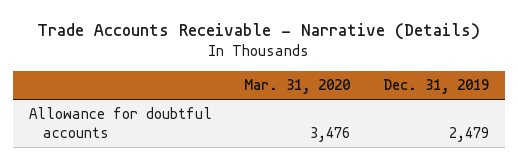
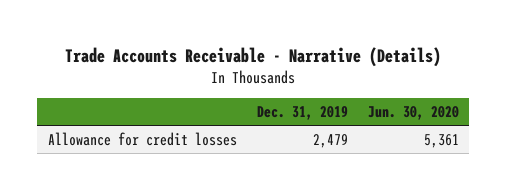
[244,79,351,95] Mar. 31, 2020 -> none
none -> [368,106,460,121] Jun. 30, 2020
[28,107,212,139] Allowance for doubtful accounts -> [47,131,237,146] Allowance for credit losses

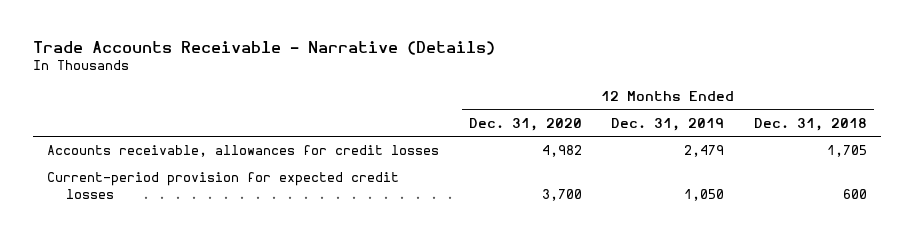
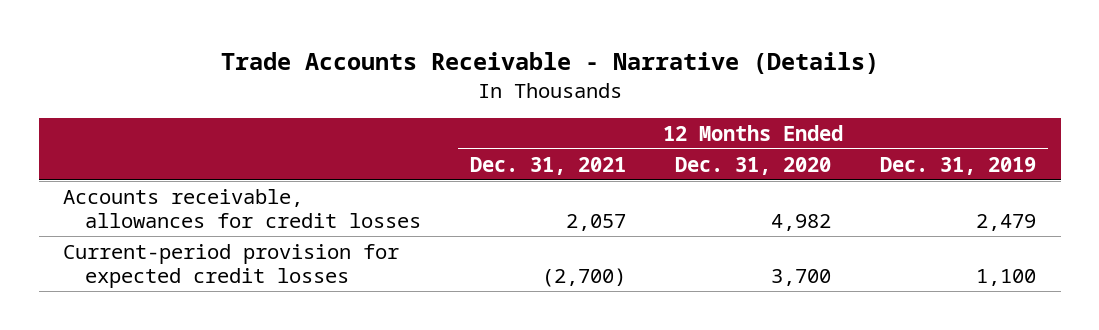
[753,117,867,131] Dec. 31, 2018 -> none
none -> [470,156,627,175] Dec. 31, 2021
[684,188,725,201] 1,050 -> [976,269,1037,287] 1,100

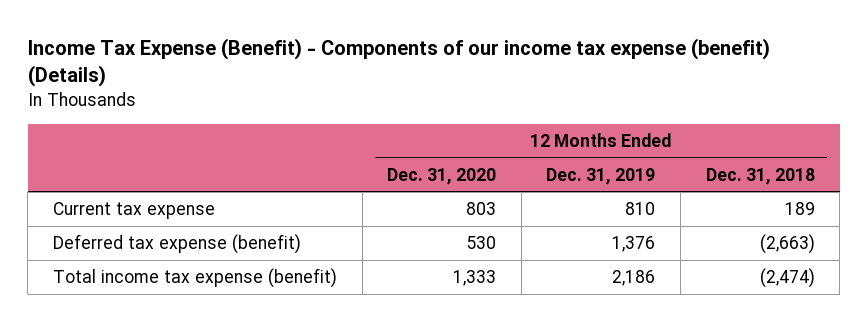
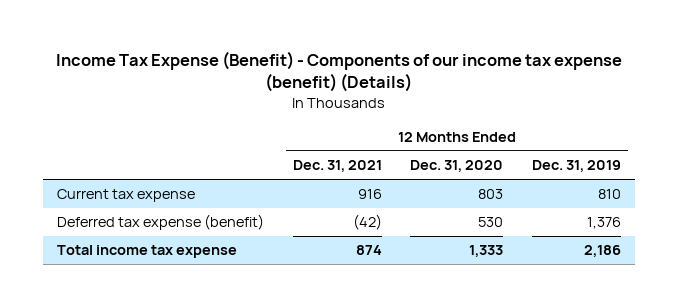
[705,167,815,185] Dec. 31, 2018 -> none
none -> [292,160,382,173] Dec. 31, 2021
[52,268,337,289] Total income tax expense (benefit) -> [57,245,238,259] Total income tax expense

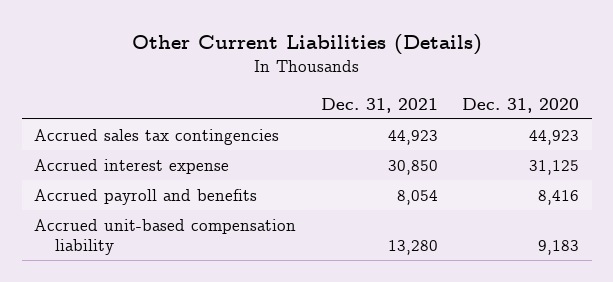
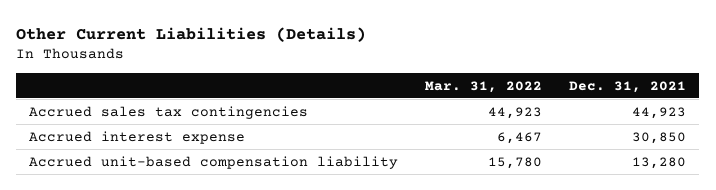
[462,97,580,113] Dec. 31, 2020 -> none
none -> [425,80,543,93] Mar. 31, 2022
[34,188,258,205] Accrued payroll and benefits -> none

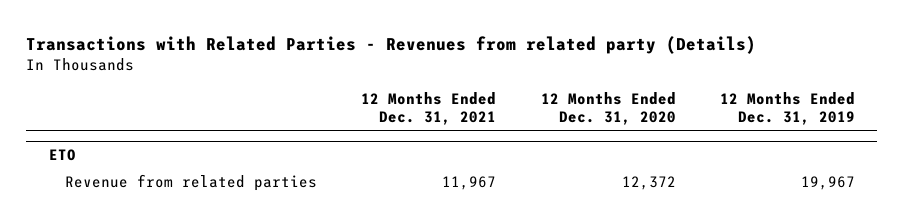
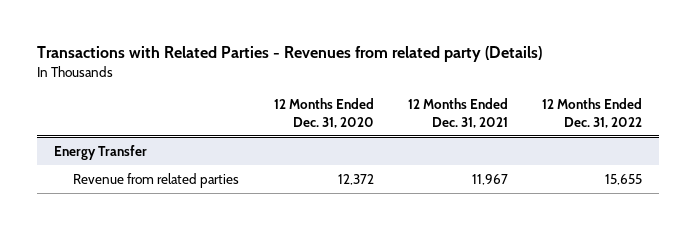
[720,91,856,126] 12 Months Ended Dec. 31, 2019 -> none
none -> [542,98,643,128] 12 Months Ended Dec. 31, 2022
[48,149,76,162] ETO -> [53,144,147,160] Energy Transfer

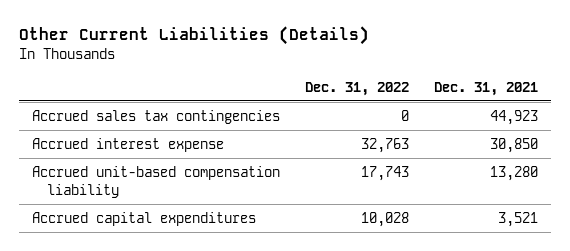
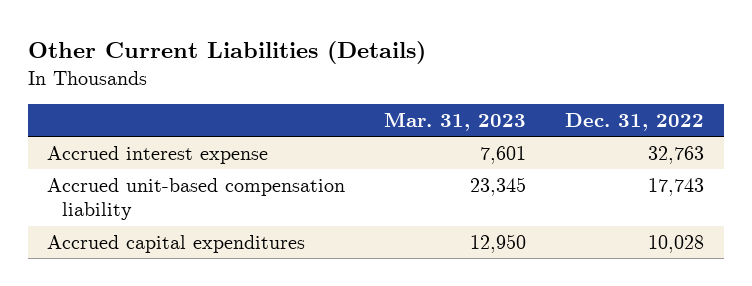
[434,81,539,96] Dec. 31, 2021 -> none
none -> [384,112,527,132] Mar. 31, 2023
[31,109,280,124] Accrued sales tax contingencies -> none

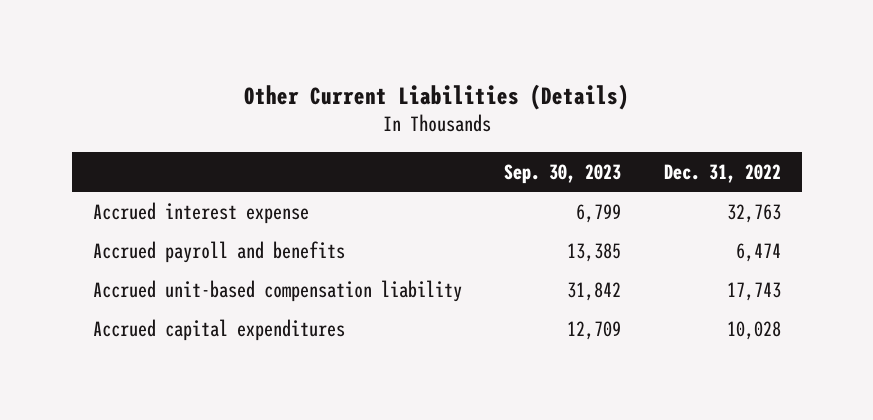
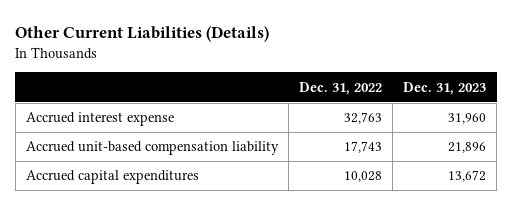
[504,163,622,184] Sep. 30, 2023 -> none
none -> [403,81,487,95] Dec. 31, 2023
[92,240,345,263] Accrued payroll and benefits -> none

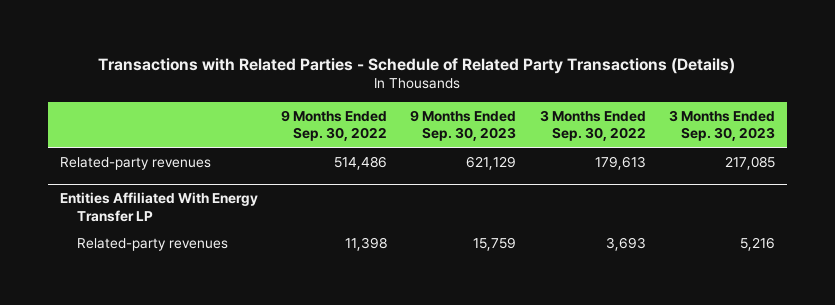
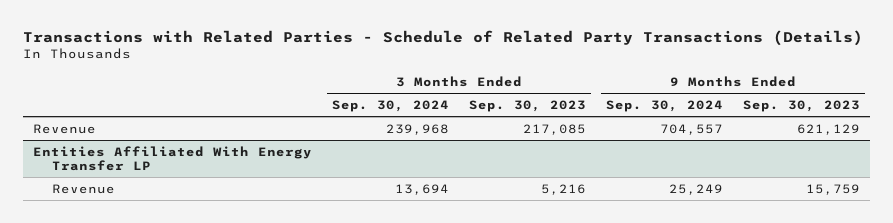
[280,110,387,142] 9 Months Ended Sep. 30, 2022 -> none
[539,110,646,142] 3 Months Ended Sep. 30, 2022 -> none
none -> [331,100,449,113] Sep. 30, 2024
none -> [605,100,723,113] Sep. 30, 2024
[59,156,211,170] Related-party revenues -> [32,123,96,134] Revenue
[77,237,229,251] Related-party revenues -> [52,183,116,194] Revenue

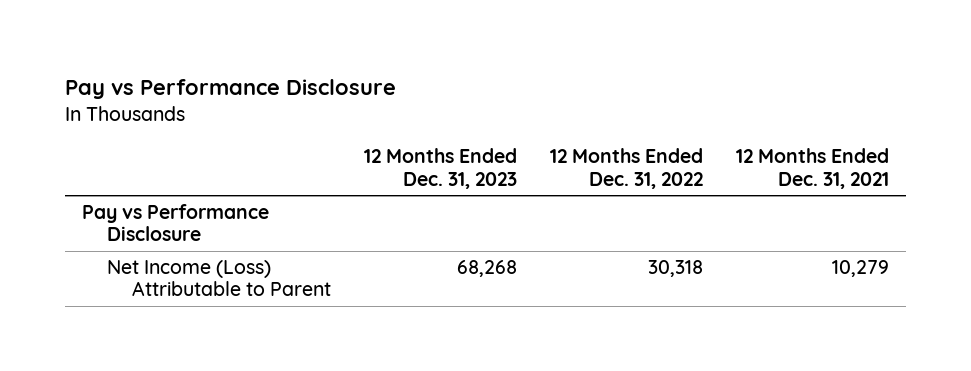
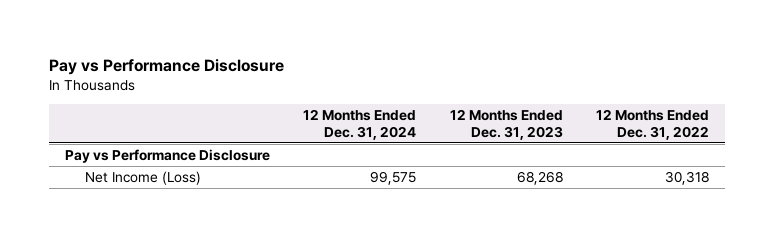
[736,148,890,189] 12 Months Ended Dec. 31, 2021 -> none
none -> [303,108,417,141] 12 Months Ended Dec. 31, 2024
[106,259,331,297] Net Income (Loss) Attributable to Parent -> [84,170,201,185] Net Income (Loss)

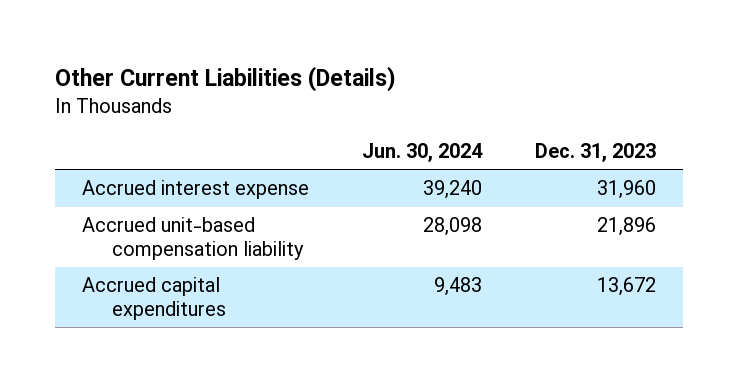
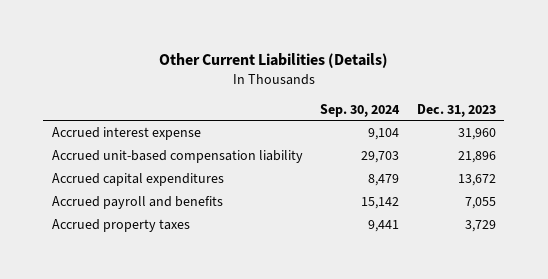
[361,143,483,163] Jun. 30, 2024 -> none
none -> [320,103,401,117] Sep. 30, 2024
none -> [51,196,223,210] Accrued payroll and benefits
none -> [51,219,190,233] Accrued property taxes

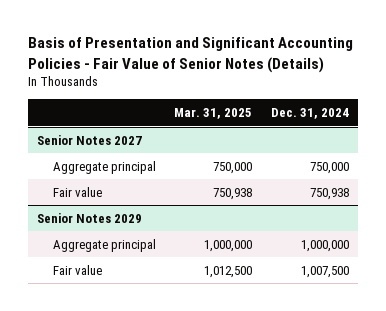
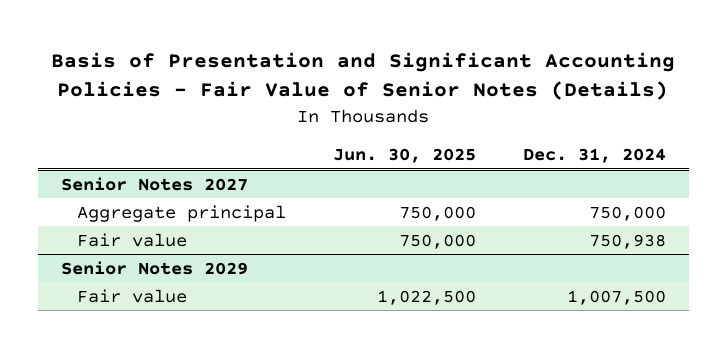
[174,108,253,120] Mar. 31, 2025 -> none
none -> [333,148,477,164] Jun. 30, 2025
[53,238,157,252] Aggregate principal -> none

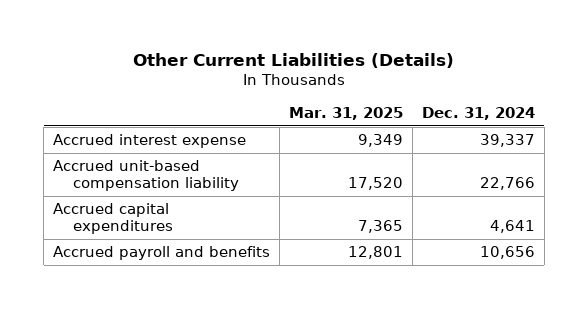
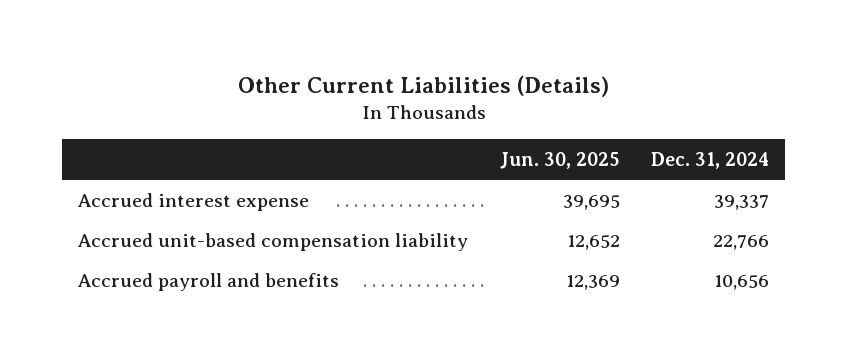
[289,107,404,121] Mar. 31, 2025 -> none
none -> [499,151,620,169] Jun. 30, 2025
[53,203,174,235] Accrued capital expenditures -> none

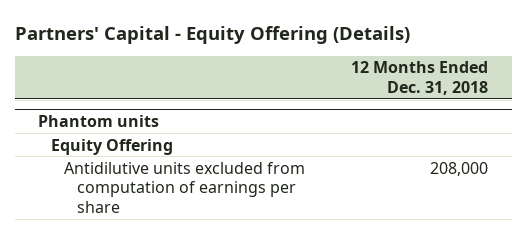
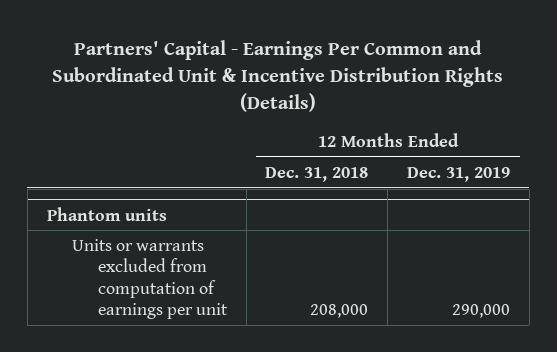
[14,25,410,44] Partners' Capital - Equity Offering (Details) -> [52,39,504,112] Partners' Capital - Earnings Per Common and Subordinated Unit & Incentive Distribution Rights (Details)
none -> [407,166,511,182] Dec. 31, 2019
[50,138,173,155] Equity Offering -> none
[63,161,305,213] Antidilutive units excluded from computation of earnings per share -> [72,238,228,320] Units or warrants excluded from computation of earnings per unit

